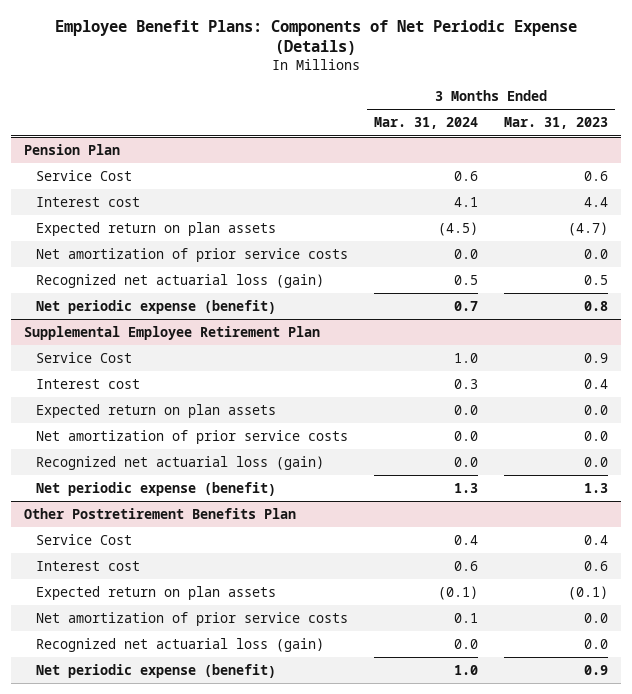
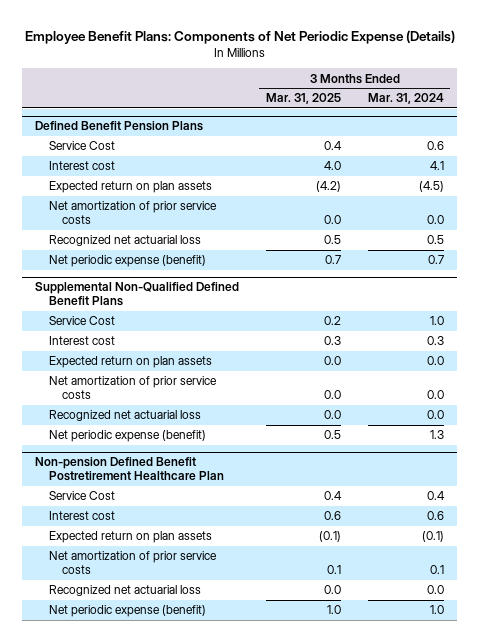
[504,117,609,130] Mar. 31, 2023 -> none
none -> [266,93,342,105] Mar. 31, 2025
[24,143,121,155] Pension Plan -> [35,121,204,132] Defined Benefit Pension Plans
[35,273,324,288] Recognized net actuarial loss (gain) -> [48,235,201,247] Recognized net actuarial loss
[24,325,321,340] Supplemental Employee Retirement Plan -> [35,282,240,307] Supplemental Non-Qualified Defined Benefit Plans
[35,455,324,470] Recognized net actuarial loss (gain) -> [48,410,201,422] Recognized net actuarial loss
[24,507,297,519] Other Postretirement Benefits Plan -> [35,457,224,482] Non-pension Defined Benefit Postretirement Healthcare Plan
[35,637,324,652] Recognized net actuarial loss (gain) -> [48,585,201,597] Recognized net actuarial loss

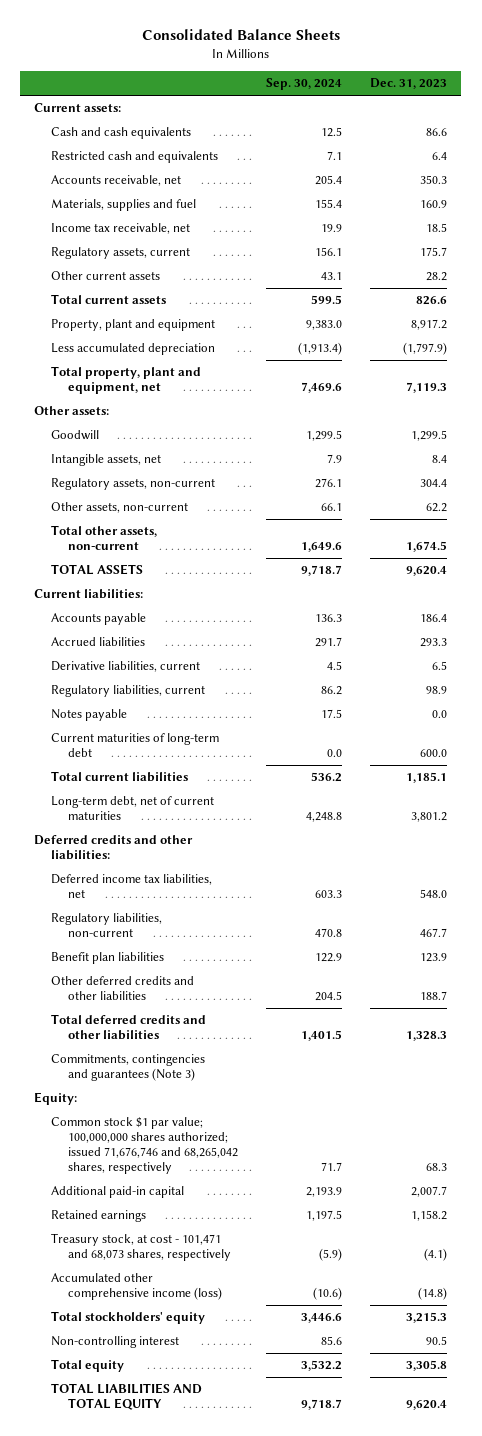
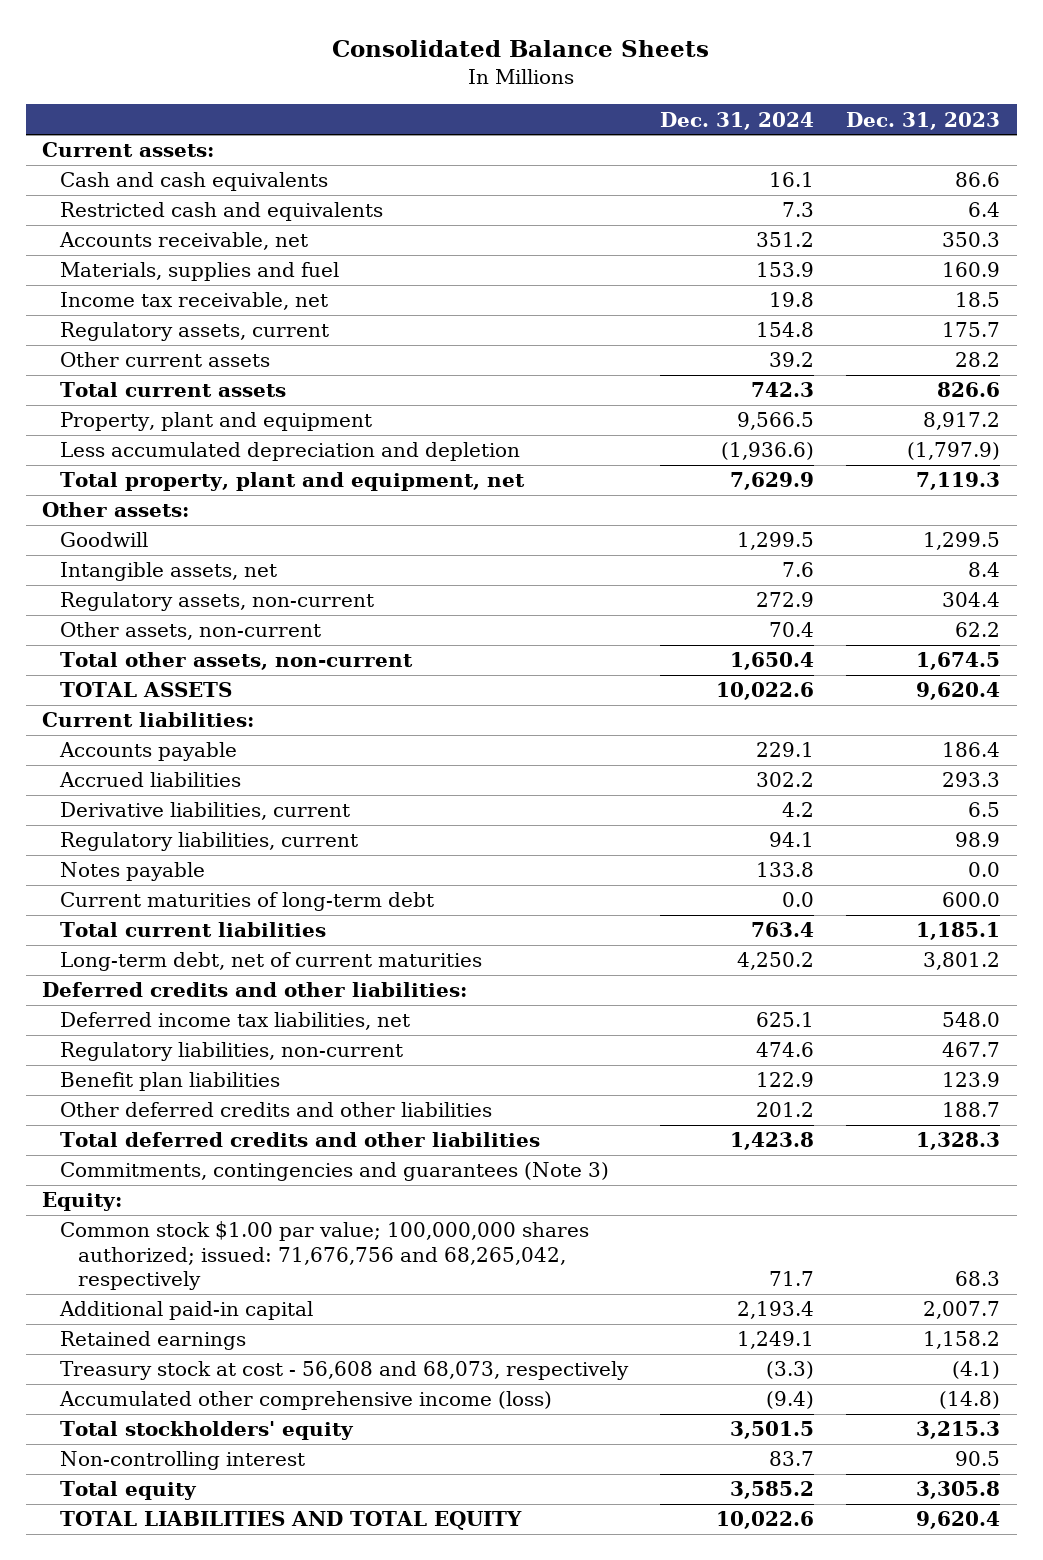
[266,78,343,91] Sep. 30, 2024 -> none
none -> [660,111,815,130] Dec. 31, 2024
[51,343,216,356] Less accumulated depreciation -> [59,442,520,462] Less accumulated depreciation and depletion
[51,1117,238,1175] Common stock $1 par value; 100,000,000 shares authorized; issued 71,676,746 and 68,265,042 shares, respectively -> [59,1221,589,1290] Common stock $1.00 par value; 100,000,000 shares authorized; issued: 71,676,756 and 68,265,042, respectively
[51,1233,231,1262] Treasury stock, at cost - 101,471 and 68,073 shares, respectively -> [59,1361,629,1381] Treasury stock at cost - 56,608 and 68,073, respectively

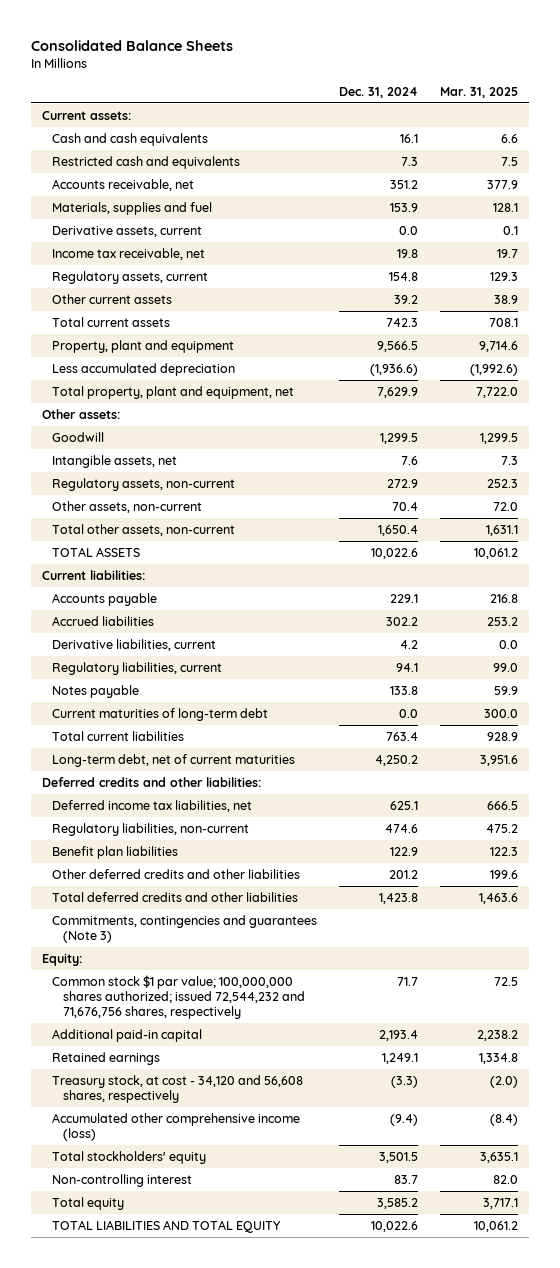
[846,111,1001,130] Dec. 31, 2023 -> none
none -> [440,86,519,98] Mar. 31, 2025
none -> [52,225,203,237] Derivative assets, current
[59,442,520,462] Less accumulated depreciation and depletion -> [52,362,236,376] Less accumulated depreciation
[59,1221,589,1290] Common stock $1.00 par value; 100,000,000 shares authorized; issued: 71,676,756 and 68,265,042, respectively -> [52,974,305,1019] Common stock $1 par value; 100,000,000 shares authorized; issued 72,544,232 and 71,676,756 shares, respectively
[59,1361,629,1381] Treasury stock at cost - 56,608 and 68,073, respectively -> [52,1074,304,1103] Treasury stock, at cost - 34,120 and 56,608 shares, respectively

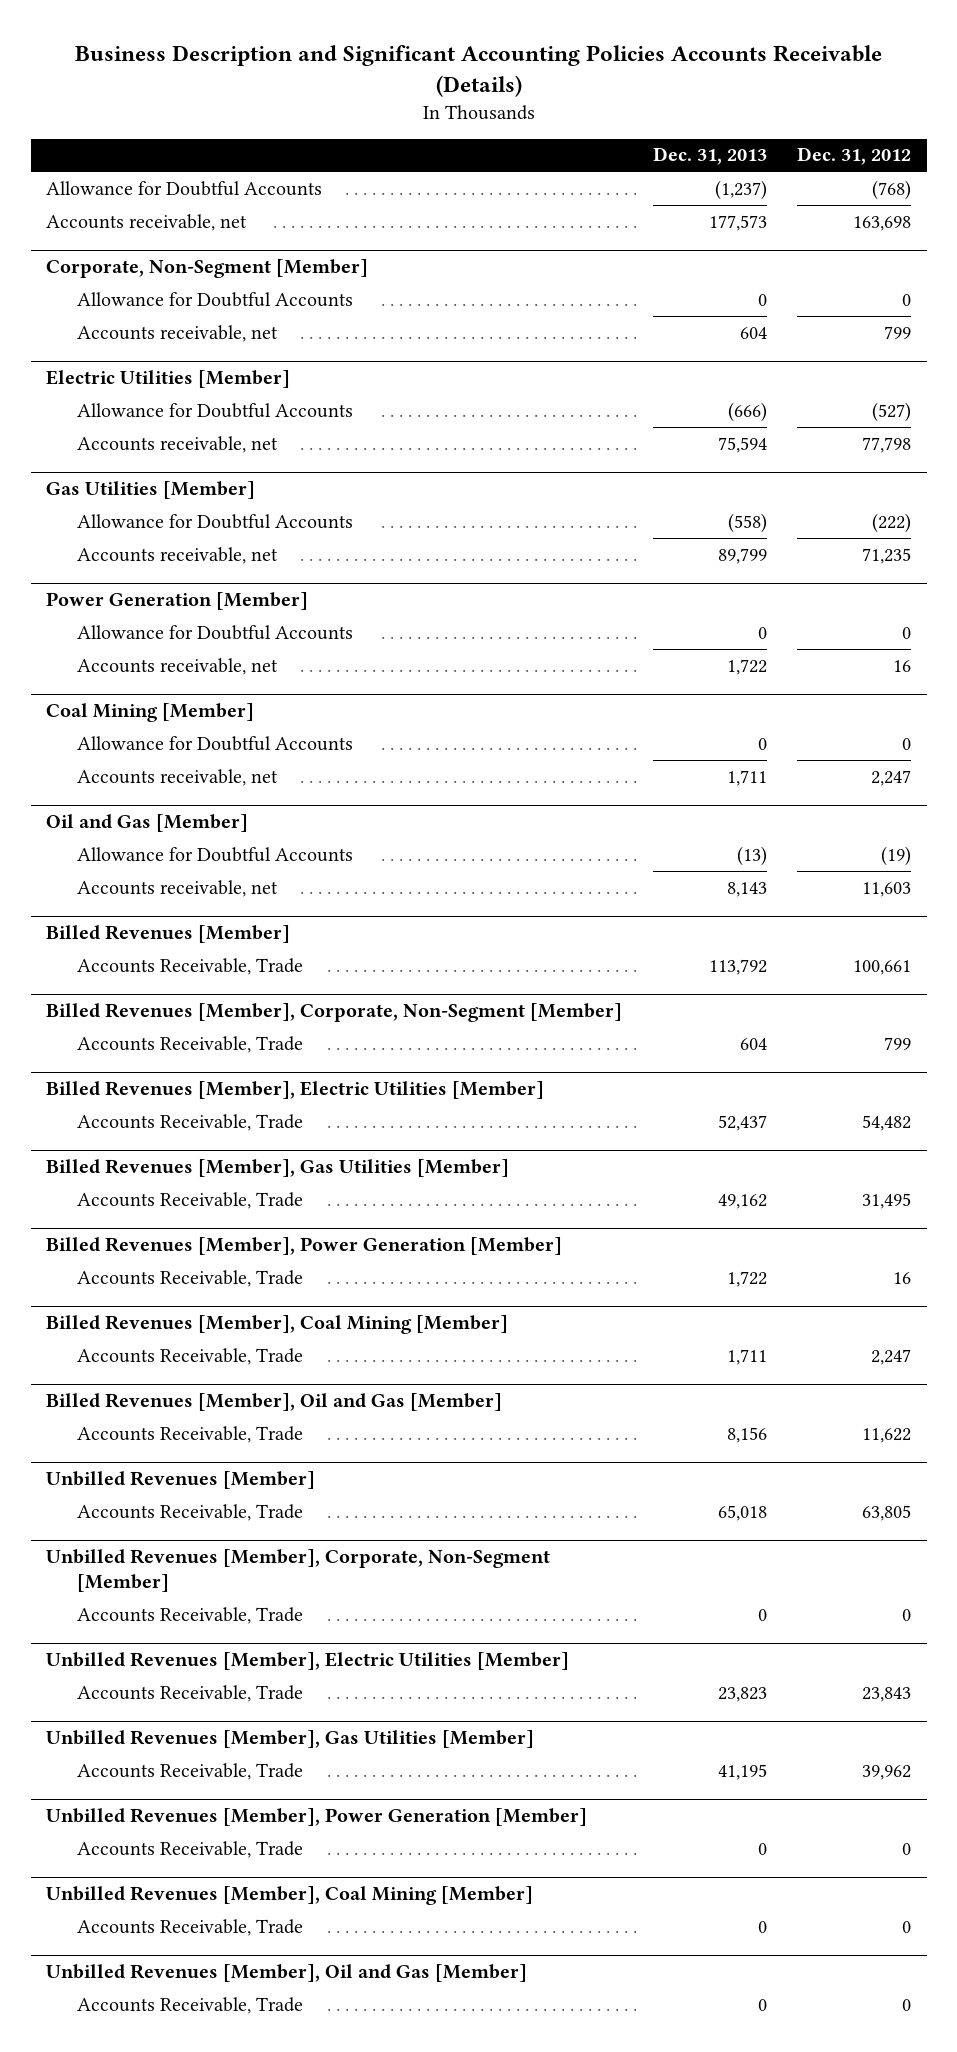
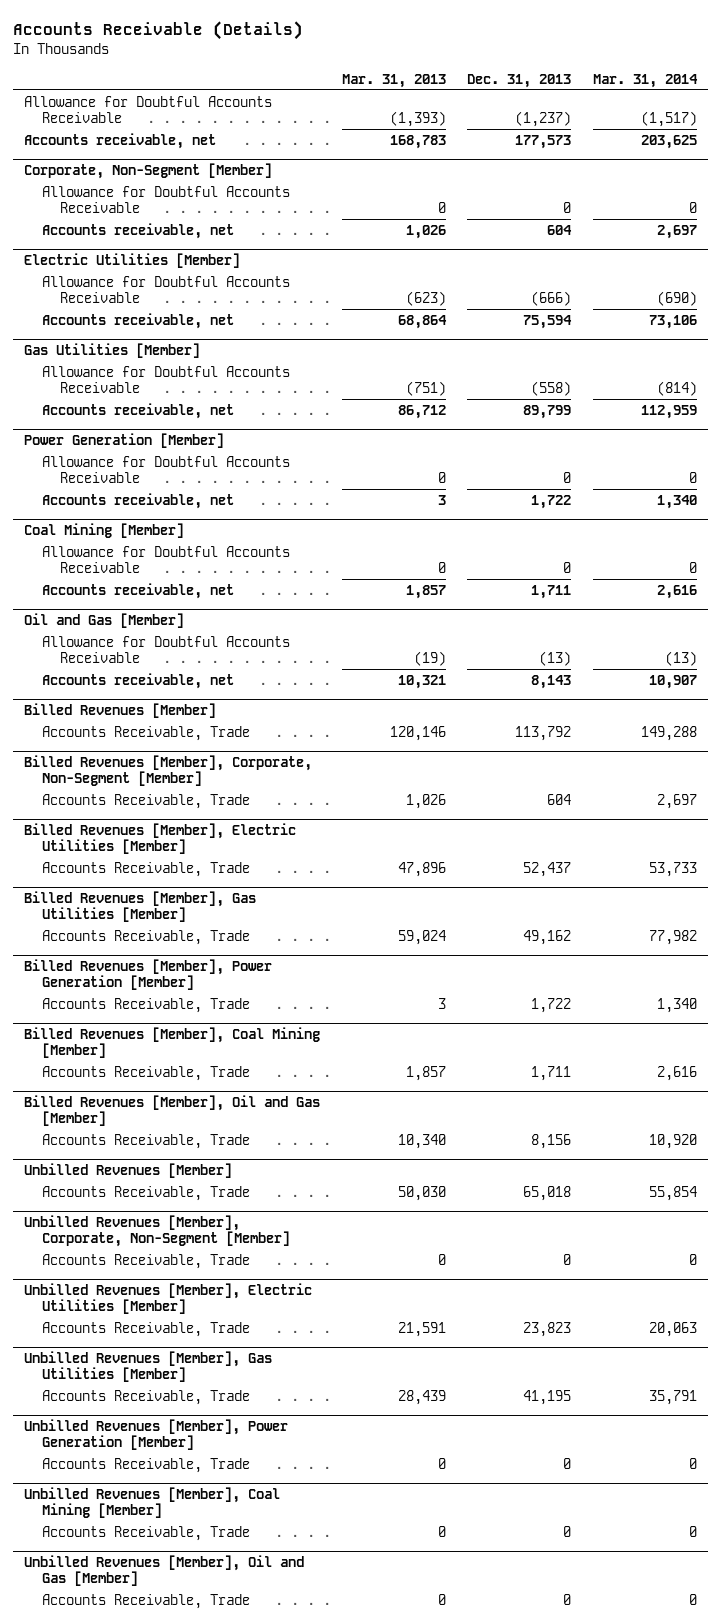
[74,45,882,98] Business Description and Significant Accounting Policies Accounts Receivable (Details) -> [13,20,304,40] Accounts Receivable (Details)
[797,147,912,166] Dec. 31, 2012 -> none
none -> [341,73,446,88] Mar. 31, 2013
none -> [593,73,699,88] Mar. 31, 2014
[45,180,322,196] Allowance for Doubtful Accounts -> [24,96,273,124] Allowance for Doubtful Accounts Receivable
[77,291,354,307] Allowance for Doubtful Accounts -> [41,186,290,214] Allowance for Doubtful Accounts Receivable
[77,402,354,418] Allowance for Doubtful Accounts -> [41,276,290,304] Allowance for Doubtful Accounts Receivable
[77,513,354,529] Allowance for Doubtful Accounts -> [41,366,290,394] Allowance for Doubtful Accounts Receivable
[77,624,354,640] Allowance for Doubtful Accounts -> [41,456,290,484] Allowance for Doubtful Accounts Receivable
[77,735,354,751] Allowance for Doubtful Accounts -> [41,546,290,574] Allowance for Doubtful Accounts Receivable
[77,846,354,862] Allowance for Doubtful Accounts -> [41,636,290,664] Allowance for Doubtful Accounts Receivable

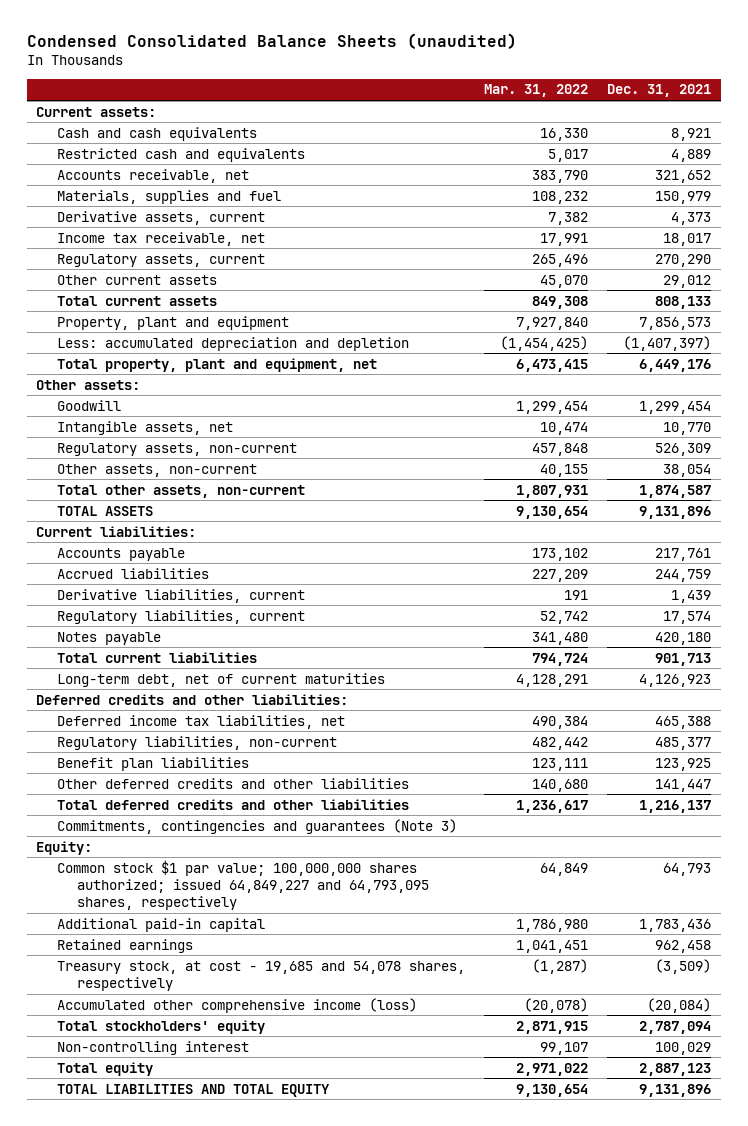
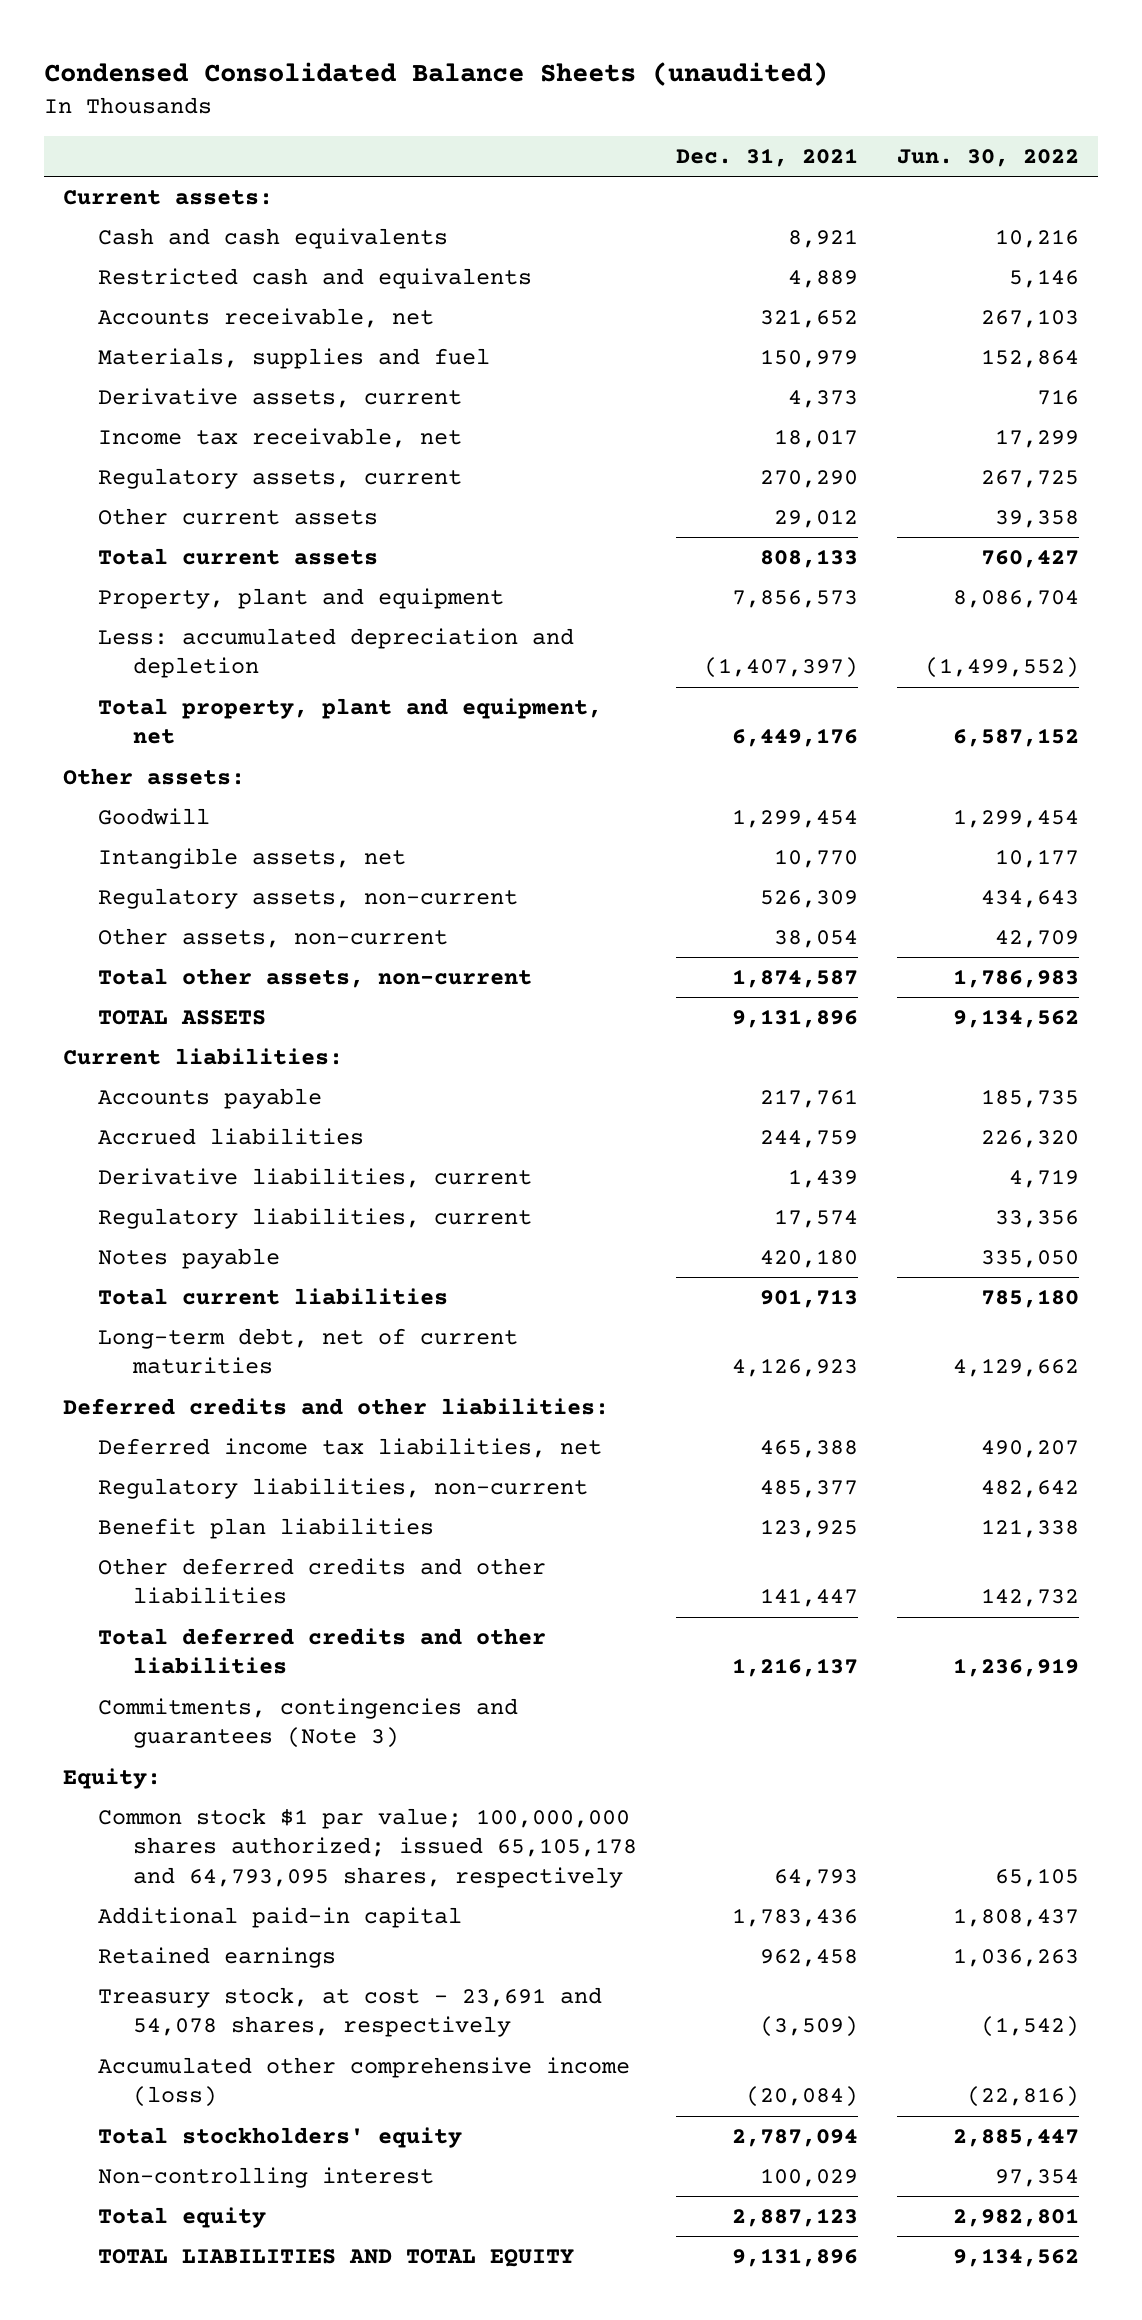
[484,84,589,98] Mar. 31, 2022 -> none
none -> [896,149,1079,168] Jun. 30, 2022
[56,859,430,911] Common stock $1 par value; 100,000,000 shares authorized; issued 64,849,227 and 64,793,095 shares, respectively -> [98,1807,638,1888] Common stock $1 par value; 100,000,000 shares authorized; issued 65,105,178 and 64,793,095 shares, respectively
[56,960,465,991] Treasury stock, at cost - 19,685 and 54,078 shares, respectively -> [98,1986,603,2038] Treasury stock, at cost - 23,691 and 54,078 shares, respectively

